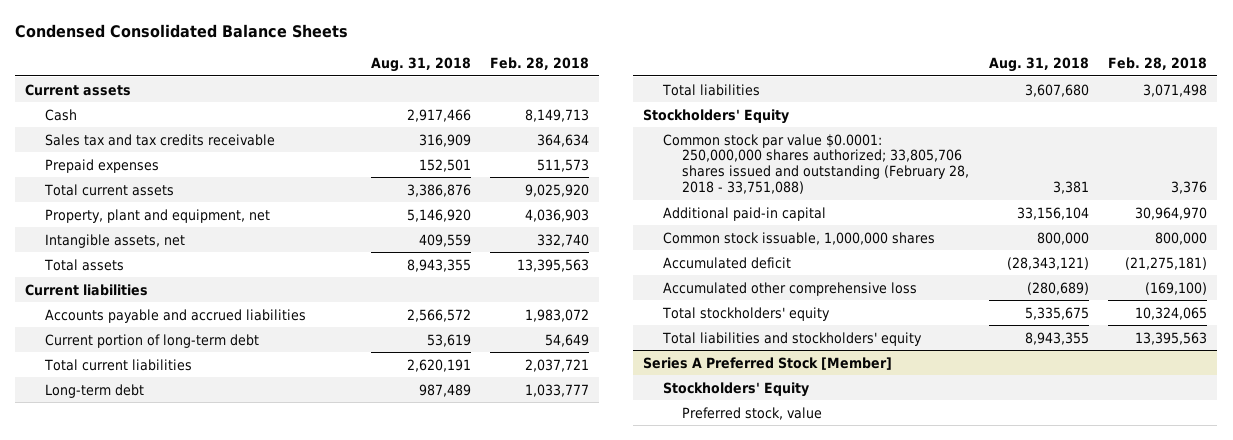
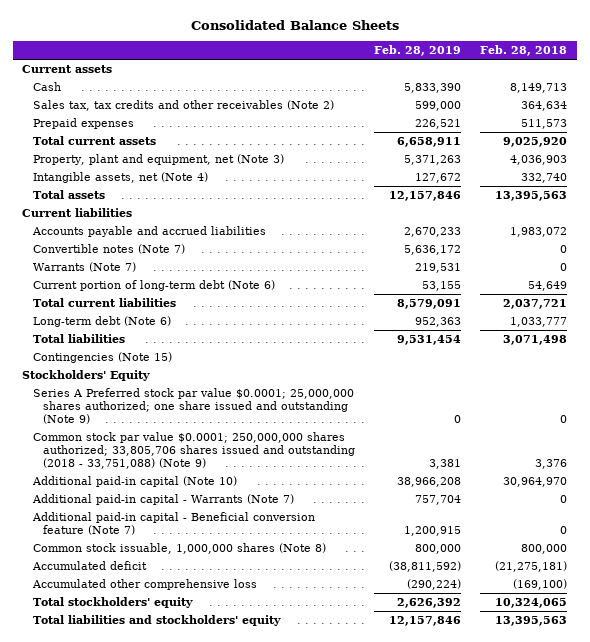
[15,23,349,38] Condensed Consolidated Balance Sheets -> [190,19,399,30] Consolidated Balance Sheets
[370,57,471,73] Aug. 31, 2018 -> none
none -> [374,45,462,57] Feb. 28, 2019
[44,133,275,146] Sales tax and tax credits receivable -> [32,100,334,112] Sales tax, tax credits and other receivables (Note 2)
[44,208,270,223] Property, plant and equipment, net -> [32,154,284,166] Property, plant and equipment, net (Note 3)
[44,233,185,248] Intangible assets, net -> [32,172,208,184] Intangible assets, net (Note 4)
none -> [32,244,185,255] Convertible notes (Note 7)
none -> [32,262,136,273] Warrants (Note 7)
[44,333,259,348] Current portion of long-term debt -> [32,280,275,292] Current portion of long-term debt (Note 6)
[44,383,144,398] Long-term debt -> [32,316,171,328] Long-term debt (Note 6)
none -> [32,352,172,364] Contingencies (Note 15)
none -> [32,388,354,425] Series A Preferred stock par value $0.0001; 25,000,000 shares authorized; one share issued and outstanding (Note 9)
[662,133,970,194] Common stock par value $0.0001: 250,000,000 shares authorized; 33,805,706 shares issued and outstanding (February 28, 2018 - 33,751,088) -> [32,432,356,470] Common stock par value $0.0001; 250,000,000 shares authorized; 33,805,706 shares issued and outstanding (2018 - 33,751,088) (Note 9)
[662,206,826,221] Additional paid-in capital -> [31,476,237,488] Additional paid-in capital (Note 10)
none -> [31,494,294,506] Additional paid-in capital - Warrants (Note 7)
none -> [31,512,315,536] Additional paid-in capital - Beneficial conversion feature (Note 7)
[662,231,935,245] Common stock issuable, 1,000,000 shares -> [32,543,326,555] Common stock issuable, 1,000,000 shares (Note 8)
[643,356,893,370] Series A Preferred Stock [Member] -> none
[662,381,809,397] Stockholders' Equity -> none
[682,406,823,420] Preferred stock, value -> none

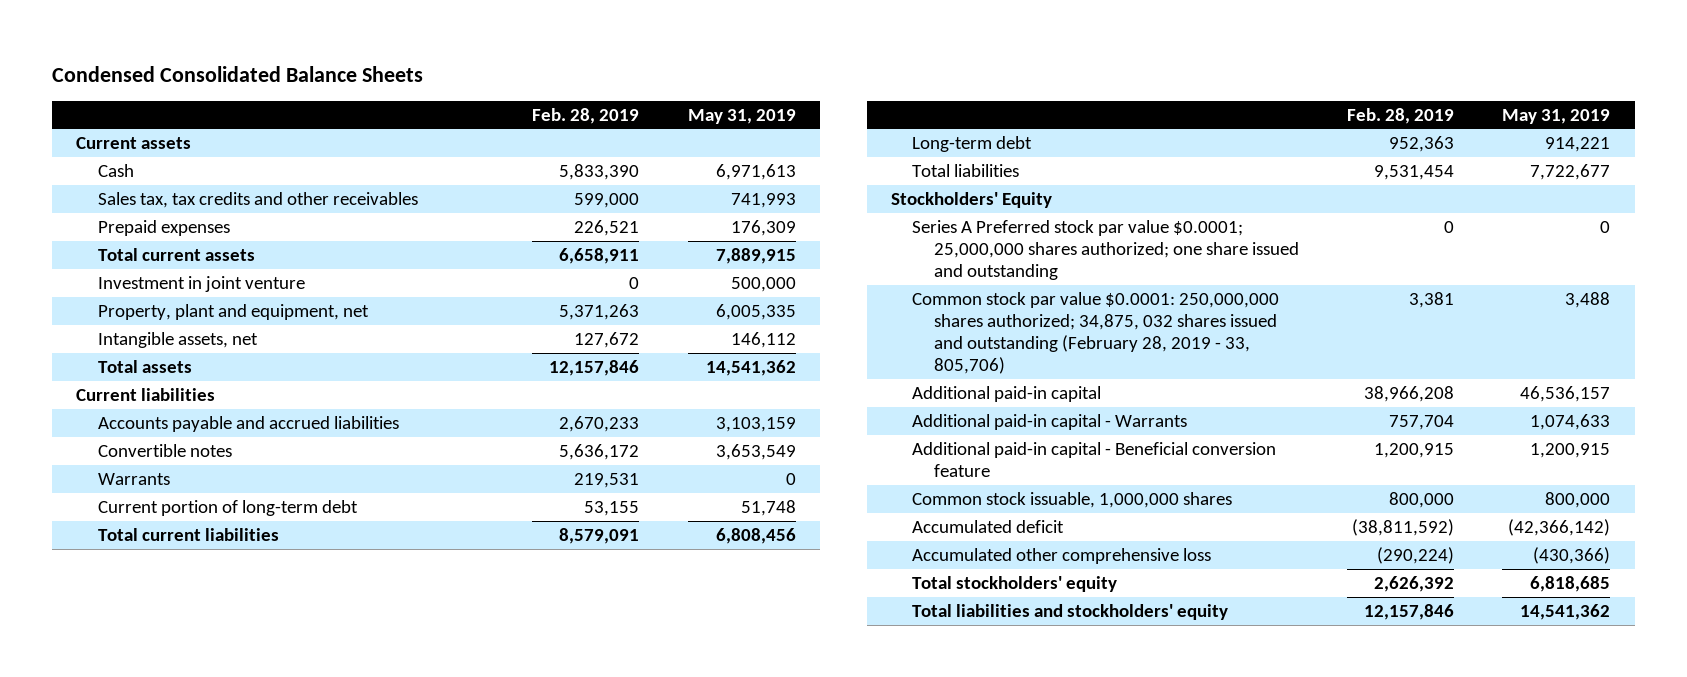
[190,19,399,30] Consolidated Balance Sheets -> [52,65,424,82] Condensed Consolidated Balance Sheets
[480,45,568,57] Feb. 28, 2018 -> none
none -> [687,108,796,124] May 31, 2019
[32,100,334,112] Sales tax, tax credits and other receivables (Note 2) -> [97,192,418,209] Sales tax, tax credits and other receivables
none -> [97,276,305,293] Investment in joint venture
[32,154,284,166] Property, plant and equipment, net (Note 3) -> [97,304,369,321] Property, plant and equipment, net
[32,172,208,184] Intangible assets, net (Note 4) -> [97,332,258,349] Intangible assets, net
[32,244,185,255] Convertible notes (Note 7) -> [97,444,232,458] Convertible notes
[32,262,136,273] Warrants (Note 7) -> [97,473,170,486] Warrants
[32,280,275,292] Current portion of long-term debt (Note 6) -> [97,500,358,517] Current portion of long-term debt
[32,316,171,328] Long-term debt (Note 6) -> [912,136,1033,153] Long-term debt
[32,352,172,364] Contingencies (Note 15) -> none
[32,388,354,425] Series A Preferred stock par value $0.0001; 25,000,000 shares authorized; one share issued and outstanding (Note 9) -> [912,220,1299,281] Series A Preferred stock par value $0.0001; 25,000,000 shares authorized; one share issued and outstanding
[32,432,356,470] Common stock par value $0.0001; 250,000,000 shares authorized; 33,805,706 shares issued and outstanding (2018 - 33,751,088) (Note 9) -> [912,292,1280,375] Common stock par value $0.0001: 250,000,000 shares authorized; 34,875, 032 shares issued and outstanding (February 28, 2019 - 33, 805,706)
[31,476,237,488] Additional paid-in capital (Note 10) -> [912,386,1102,403] Additional paid-in capital
[31,494,294,506] Additional paid-in capital - Warrants (Note 7) -> [912,414,1188,431] Additional paid-in capital - Warrants
[31,512,315,536] Additional paid-in capital - Beneficial conversion feature (Note 7) -> [912,442,1277,478] Additional paid-in capital - Beneficial conversion feature
[32,543,326,555] Common stock issuable, 1,000,000 shares (Note 8) -> [912,492,1233,509] Common stock issuable, 1,000,000 shares

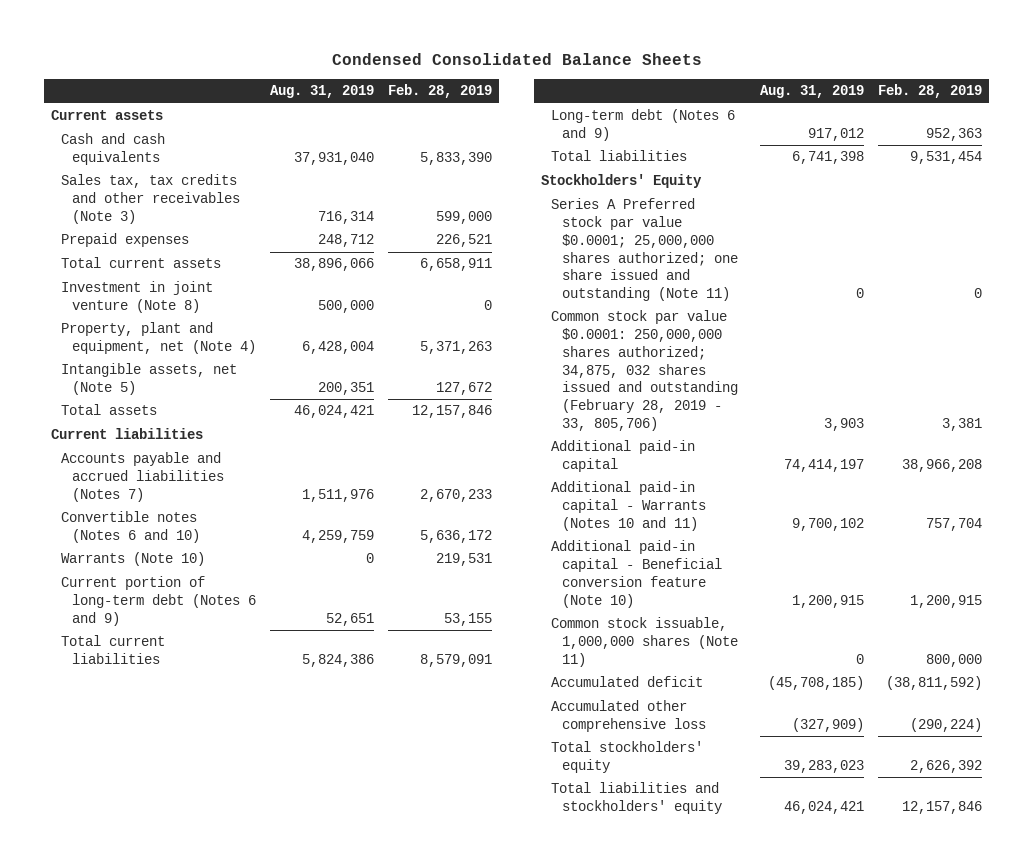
[687,108,796,124] May 31, 2019 -> none
none -> [270,85,375,99] Aug. 31, 2019
[97,164,134,178] Cash -> [61,133,166,166] Cash and cash equivalents
[97,192,418,209] Sales tax, tax credits and other receivables -> [61,174,240,224] Sales tax, tax credits and other receivables (Note 3)
[97,276,305,293] Investment in joint venture -> [61,281,214,314] Investment in joint venture (Note 8)
[97,304,369,321] Property, plant and equipment, net -> [61,322,256,355] Property, plant and equipment, net (Note 4)
[97,332,258,349] Intangible assets, net -> [61,363,238,396] Intangible assets, net (Note 5)
[97,416,399,433] Accounts payable and accrued liabilities -> [61,452,224,502] Accounts payable and accrued liabilities (Notes 7)
[97,444,232,458] Convertible notes -> [61,511,200,544] Convertible notes (Notes 6 and 10)
[97,473,170,486] Warrants -> [61,552,206,567] Warrants (Note 10)
[97,500,358,517] Current portion of long-term debt -> [61,576,256,626] Current portion of long-term debt (Notes 6 and 9)
[912,136,1033,153] Long-term debt -> [551,109,736,142] Long-term debt (Notes 6 and 9)
[912,220,1299,281] Series A Preferred stock par value $0.0001; 25,000,000 shares authorized; one share issued and outstanding -> [551,198,738,302] Series A Preferred stock par value $0.0001; 25,000,000 shares authorized; one share issued and outstanding (Note 11)
[912,414,1188,431] Additional paid-in capital - Warrants -> [551,481,706,531] Additional paid-in capital - Warrants (Notes 10 and 11)
[912,442,1277,478] Additional paid-in capital - Beneficial conversion feature -> [551,540,722,608] Additional paid-in capital - Beneficial conversion feature (Note 10)
[912,492,1233,509] Common stock issuable, 1,000,000 shares -> [551,617,738,667] Common stock issuable, 1,000,000 shares (Note 11)

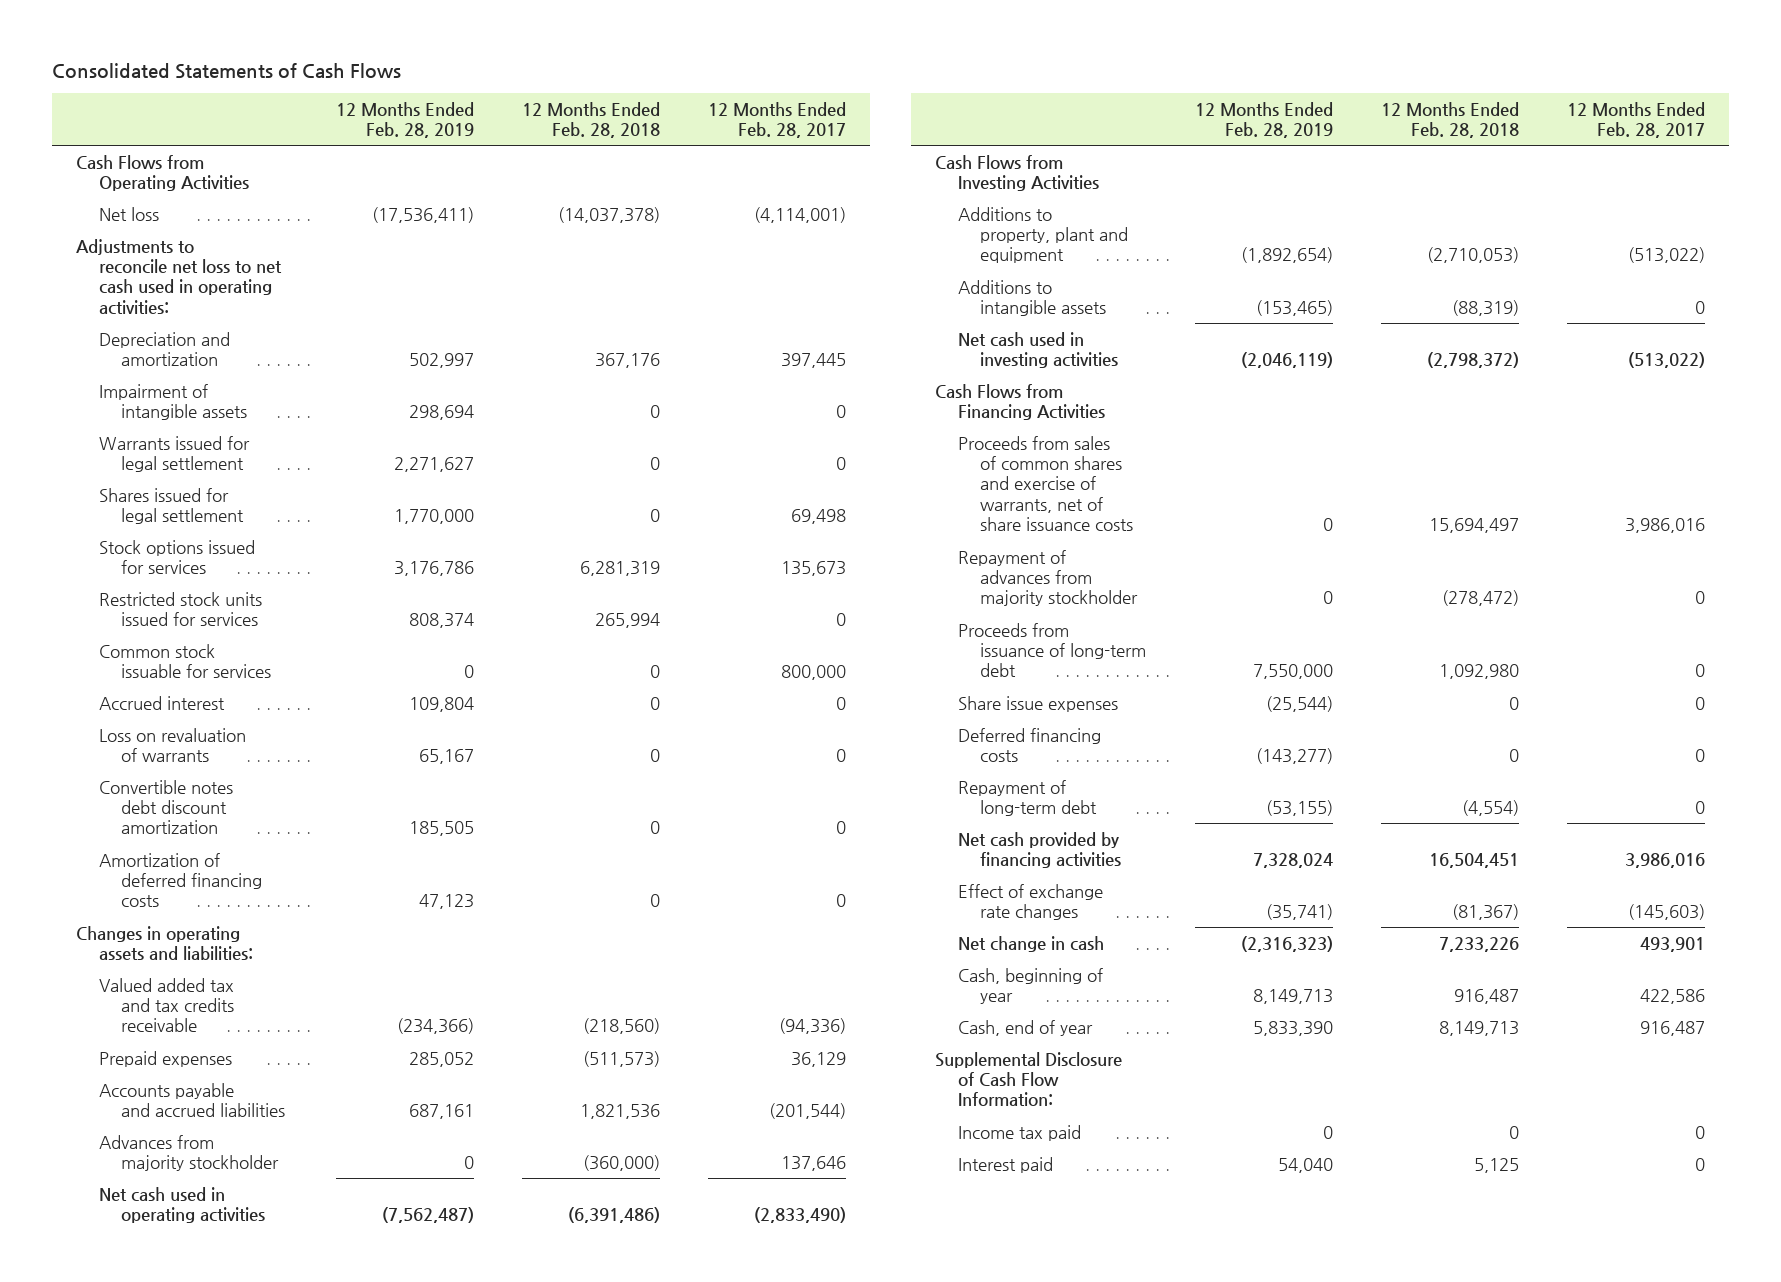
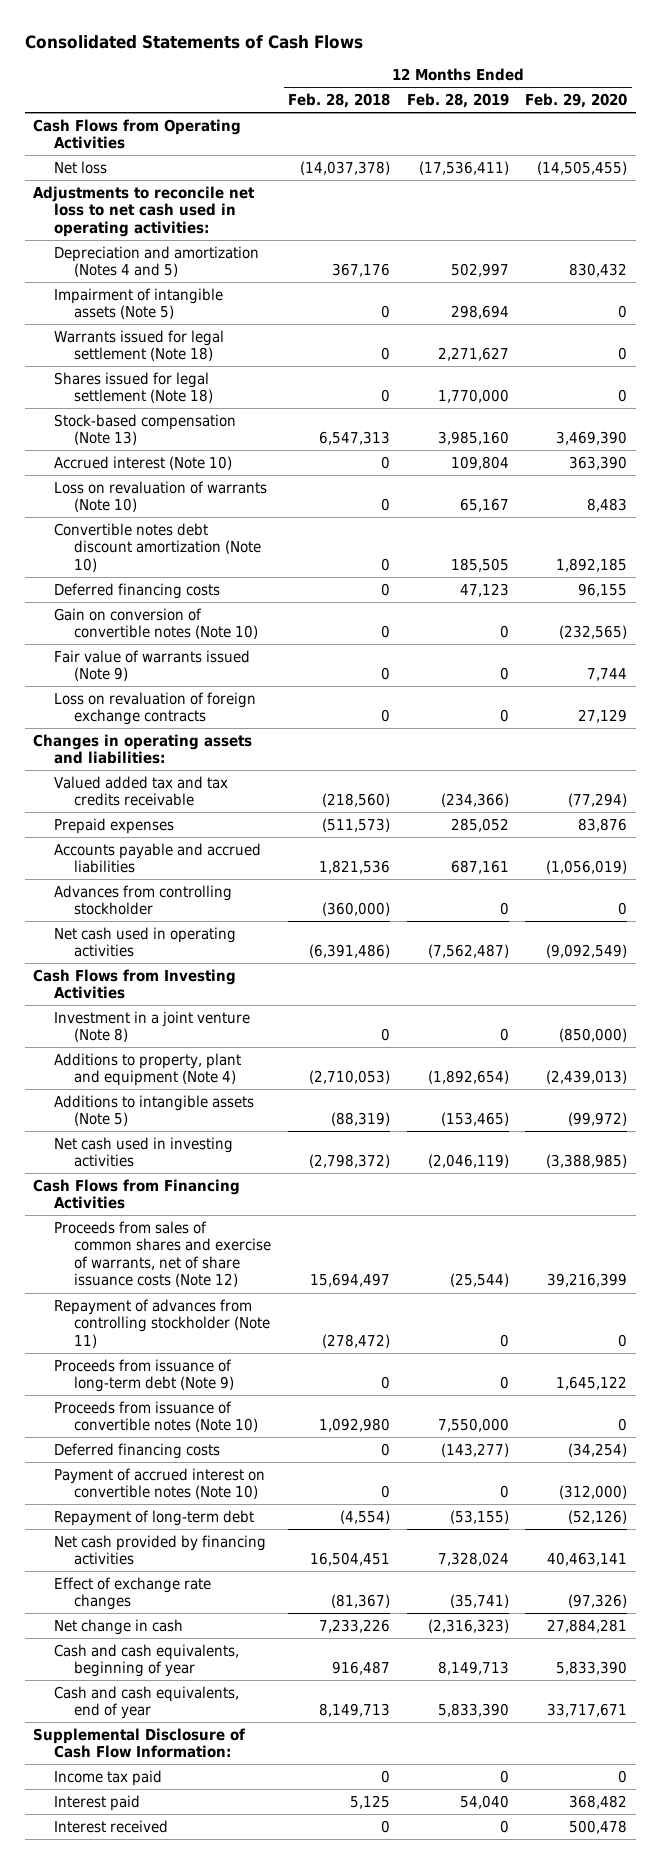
[707,101,846,139] 12 Months Ended Feb. 28, 2017 -> none
none -> [525,92,628,108] Feb. 29, 2020
[98,539,255,575] Stock options issued for services -> none
[98,591,262,627] Restricted stock units issued for services -> none
[98,643,272,679] Common stock issuable for services -> none
[98,331,230,367] Depreciation and amortization -> [53,245,259,278] Depreciation and amortization (Notes 4 and 5)
[98,383,248,421] Impairment of intangible assets -> [53,287,223,320] Impairment of intangible assets (Note 5)
[98,435,250,473] Warrants issued for legal settlement -> [53,329,224,362] Warrants issued for legal settlement (Note 18)
[98,487,245,525] Shares issued for legal settlement -> [53,371,214,404] Shares issued for legal settlement (Note 18)
none -> [53,413,236,446] Stock-based compensation (Note 13)
[98,695,225,710] Accrued interest -> [53,455,232,470] Accrued interest (Note 10)
[98,727,246,763] Loss on revaluation of warrants -> [53,480,267,513] Loss on revaluation of warrants (Note 10)
[98,779,233,835] Convertible notes debt discount amortization -> [53,522,262,572] Convertible notes debt discount amortization (Note 10)
[98,852,263,908] Amortization of deferred financing costs -> [53,582,220,599] Deferred financing costs
none -> [53,607,259,640] Gain on conversion of convertible notes (Note 10)
none -> [53,649,250,682] Fair value of warrants issued (Note 9)
none -> [53,691,256,726] Loss on revaluation of foreign exchange contracts
[98,1134,280,1172] Advances from majority stockholder -> [53,884,232,916] Advances from controlling stockholder
none -> [53,1010,250,1043] Investment in a joint venture (Note 8)
[957,206,1129,264] Additions to property, plant and equipment -> [53,1052,241,1087] Additions to property, plant and equipment (Note 4)
[957,279,1107,317] Additions to intangible assets -> [53,1094,254,1127] Additions to intangible assets (Note 5)
[957,695,1118,712] Share issue expenses -> none
[957,435,1134,532] Proceeds from sales of common shares and exercise of warrants, net of share issuance costs -> [53,1220,272,1288] Proceeds from sales of common shares and exercise of warrants, net of share issuance costs (Note 12)
[1322,518,1333,532] 0 -> [449,1273,509,1288] (25,544)
[957,549,1139,607] Repayment of advances from majority stockholder -> [53,1298,271,1348] Repayment of advances from controlling stockholder (Note 11)
[957,622,1147,678] Proceeds from issuance of long-term debt -> [53,1358,235,1393] Proceeds from issuance of long-term debt (Note 9)
[1252,664,1333,680] 7,550,000 -> [499,1376,509,1390] 0
[1438,664,1519,680] 1,092,980 -> [380,1376,390,1390] 0
none -> [53,1400,259,1433] Proceeds from issuance of convertible notes (Note 10)
none -> [53,1467,265,1500] Payment of accrued interest on convertible notes (Note 10)
[957,967,1103,1005] Cash, beginning of year -> [53,1643,239,1678] Cash and cash equivalents, beginning of year
[957,1019,1093,1036] Cash, end of year -> [53,1685,239,1720] Cash and cash equivalents, end of year
none -> [53,1819,168,1833] Interest received

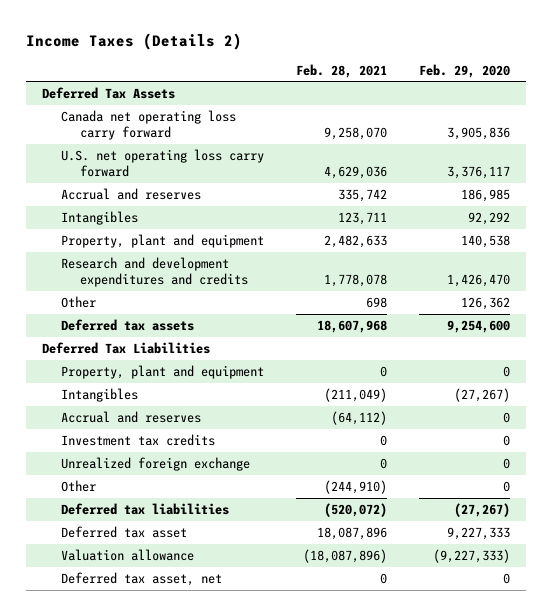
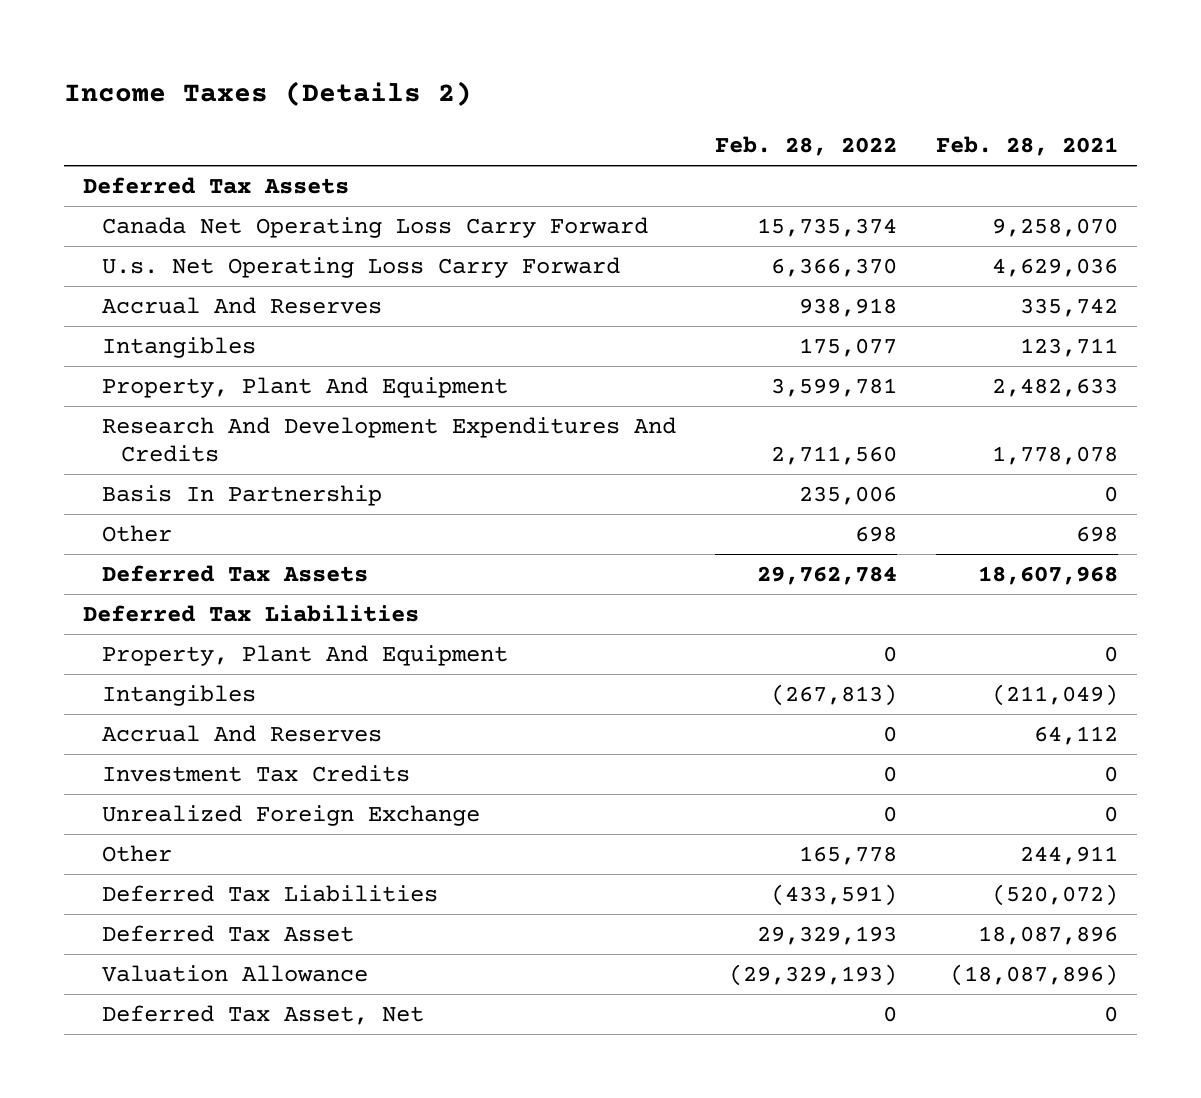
[419,63,511,78] Feb. 29, 2020 -> none
none -> [714,136,897,157] Feb. 28, 2022
[61,109,237,140] Canada net operating loss carry forward -> [101,216,648,238] Canada Net Operating Loss Carry Forward
[61,148,265,177] U.S. net operating loss carry forward -> [101,256,620,278] U.s. Net Operating Loss Carry Forward
[61,187,202,200] Accrual and reserves -> [101,296,382,314] Accrual And Reserves
[61,233,265,248] Property, plant and equipment -> [101,376,508,398] Property, Plant And Equipment
[61,256,249,287] Research and development expenditures and credits -> [101,416,676,463] Research And Development Expenditures And Credits
none -> [101,484,382,506] Basis In Partnership
[61,318,195,331] Deferred tax assets -> [101,564,368,582] Deferred Tax Assets
[61,364,265,379] Property, plant and equipment -> [101,644,508,666] Property, Plant And Equipment
[61,410,202,423] Accrual and reserves -> [101,724,382,742] Accrual And Reserves
[331,410,388,425] (64,112) -> [1033,725,1118,745] 64,112
[61,433,216,446] Investment tax credits -> [101,764,410,782] Investment Tax Credits
[61,456,251,471] Unrealized foreign exchange -> [101,804,480,826] Unrealized Foreign Exchange
[324,479,388,494] (244,910) -> [1019,845,1118,865] 244,911
[61,502,230,515] Deferred tax liabilities -> [101,884,438,902] Deferred Tax Liabilities
[61,525,188,538] Deferred tax asset -> [101,924,354,942] Deferred Tax Asset
[61,548,195,561] Valuation allowance -> [101,964,368,982] Valuation Allowance
[61,571,223,586] Deferred tax asset, net -> [101,1004,424,1025] Deferred Tax Asset, Net

